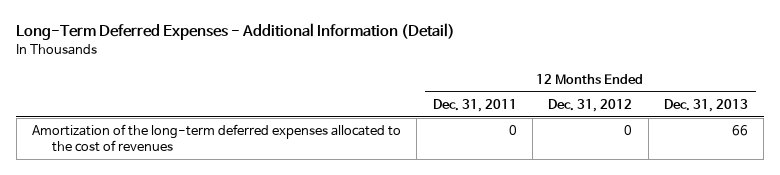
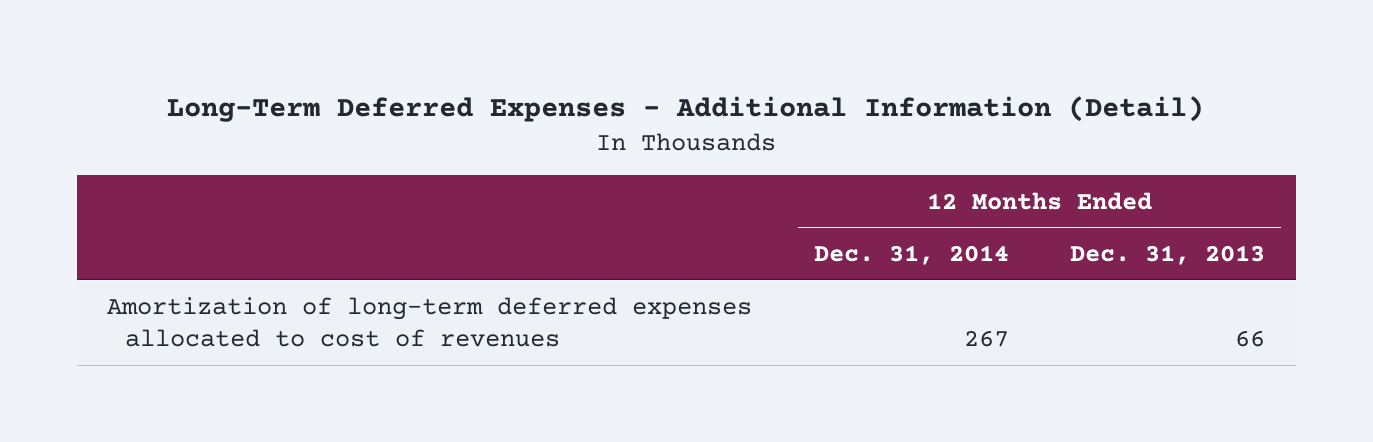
[432,98,517,112] Dec. 31, 2011 -> none
[548,98,633,112] Dec. 31, 2012 -> none
none -> [813,244,1009,265] Dec. 31, 2014
[32,124,402,152] Amortization of the long-term deferred expenses allocated to the cost of revenues -> [107,297,753,348] Amortization of long-term deferred expenses allocated to cost of revenues

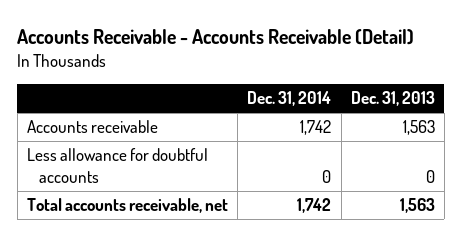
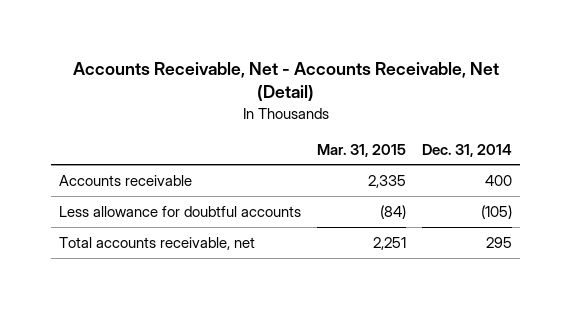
[17,28,415,45] Accounts Receivable - Accounts Receivable (Detail) -> [72,61,499,102] Accounts Receivable, Net - Accounts Receivable, Net (Detail)
[350,91,435,107] Dec. 31, 2013 -> none
none -> [317,143,407,157] Mar. 31, 2015
[300,120,332,136] 1,742 -> [485,174,513,186] 400
[322,170,332,184] 0 -> [481,204,513,219] (105)
[297,198,332,214] 1,742 -> [486,236,513,248] 295

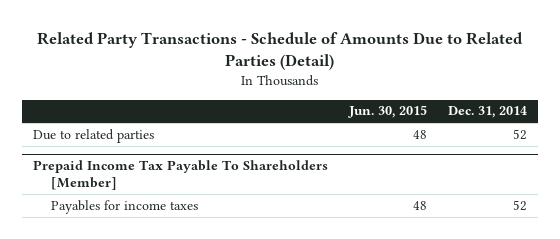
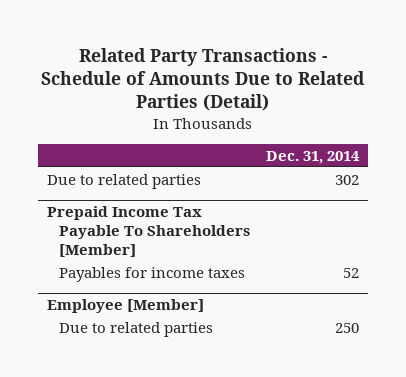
[348,105,428,119] Jun. 30, 2015 -> none
[513,128,528,140] 52 -> [335,174,360,185] 302
none -> [46,299,204,314] Employee [Member]
none -> [58,321,213,337] Due to related parties

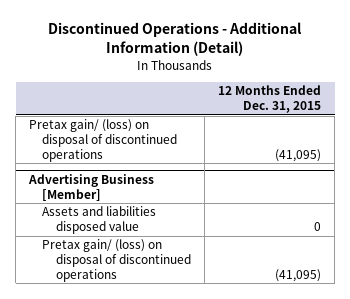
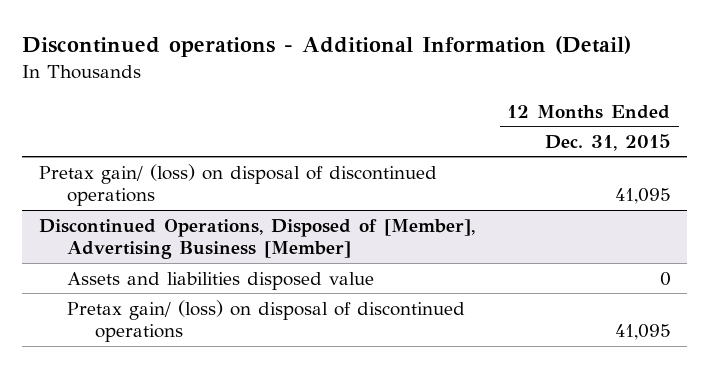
[48,22,303,57] Discontinued Operations - Additional Information (Detail) -> [22,35,632,57] Discontinued operations - Additional Information (Detail)
[28,173,155,201] Advertising Business [Member] -> none
[274,148,321,162] (41,095) -> [614,188,671,205] 41,095
none -> [38,218,475,260] Discontinued Operations, Disposed of [Member], Advertising Business [Member]
[274,268,321,282] (41,095) -> [614,324,671,341] 41,095

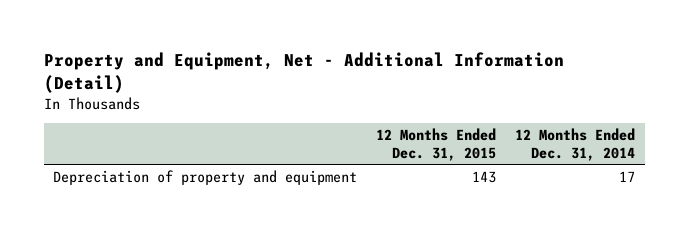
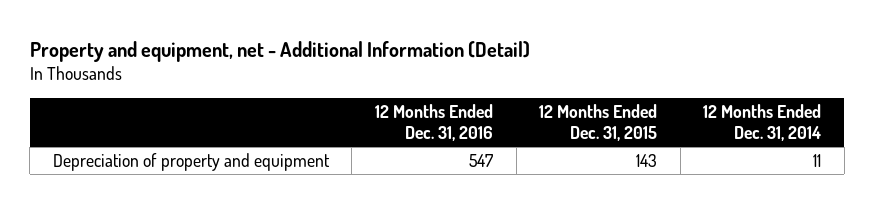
[43,52,564,94] Property and Equipment, Net - Additional Information (Detail) -> [29,40,530,62] Property and equipment, net - Additional Information (Detail)
none -> [374,103,493,142] 12 Months Ended Dec. 31, 2016
[619,170,636,182] 17 -> [813,153,822,167] 11

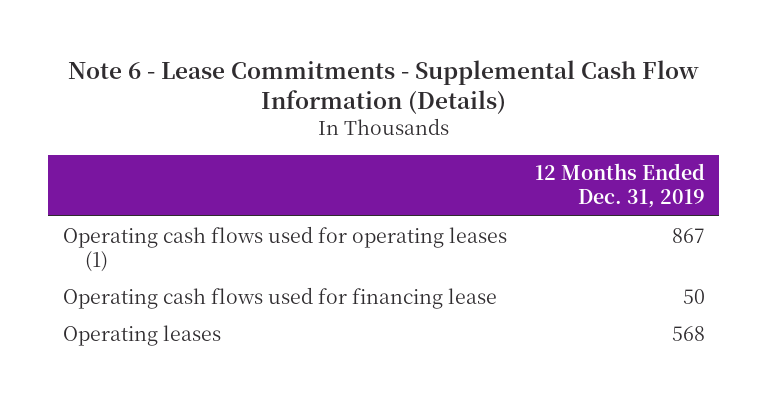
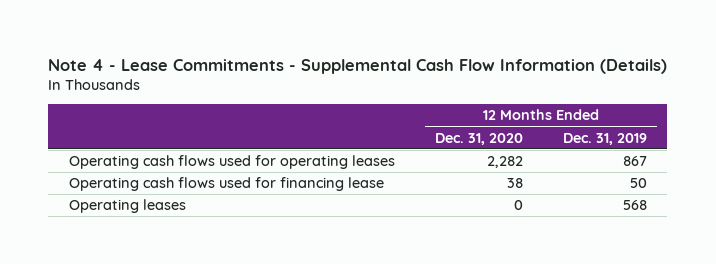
[67,59,699,114] Note 6 - Lease Commitments - Supplemental Cash Flow Information (Details) -> [48,58,668,74] Note 4 - Lease Commitments - Supplemental Cash Flow Information (Details)
none -> [434,132,523,145] Dec. 31, 2020
[62,225,507,272] Operating cash flows used for operating leases (1) -> [68,155,395,170] Operating cash flows used for operating leases

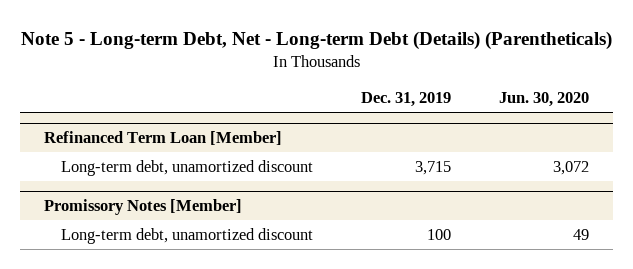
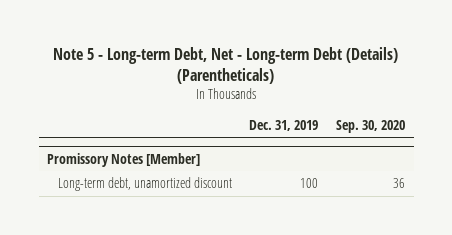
[499,92,590,108] Jun. 30, 2020 -> none
none -> [335,119,405,133] Sep. 30, 2020
[43,131,282,146] Refinanced Term Loan [Member] -> none
[60,159,313,176] Long-term debt, unamortized discount -> none

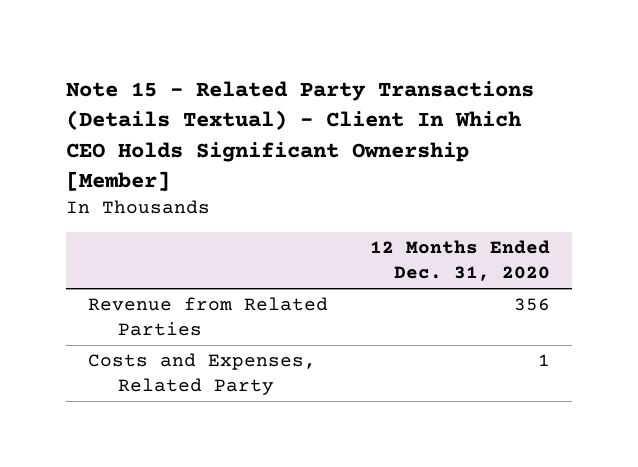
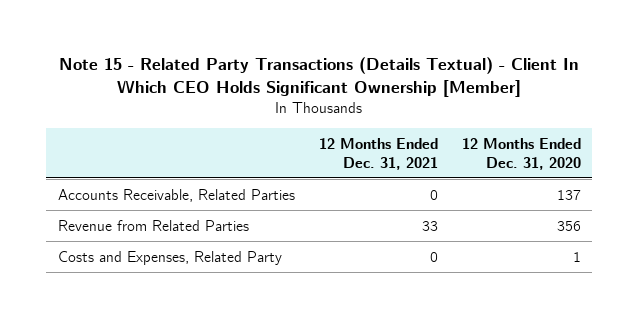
none -> [318,137,438,170] 12 Months Ended Dec. 31, 2021
none -> [58,188,296,202] Accounts Receivable, Related Parties

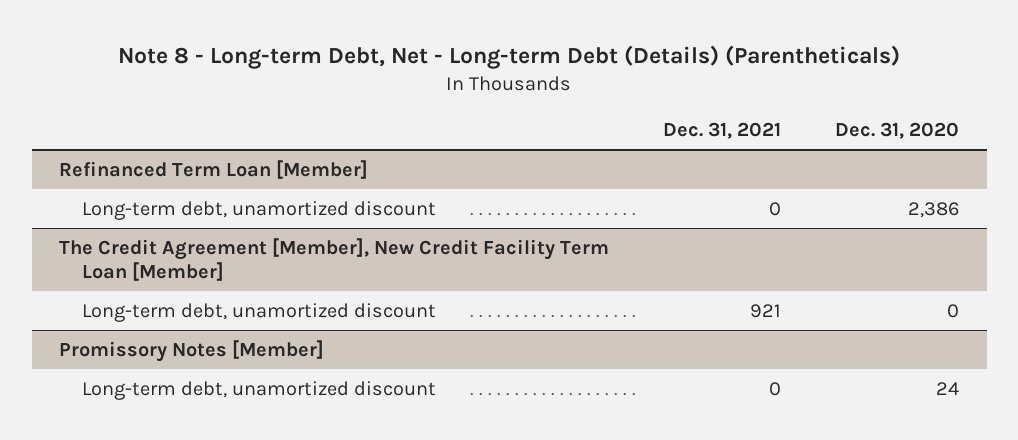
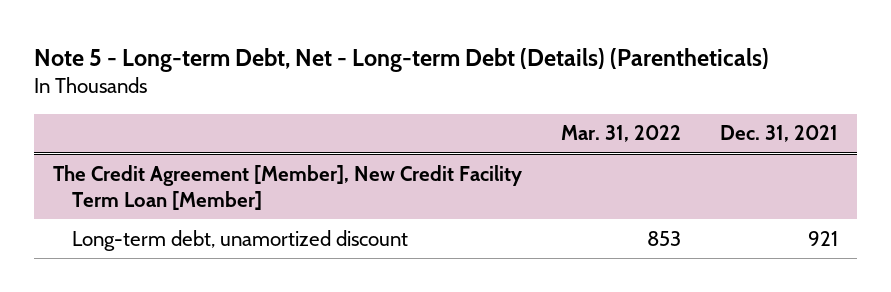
[118,45,901,70] Note 8 - Long-term Debt, Net - Long-term Debt (Details) (Parentheticals) -> [34,47,770,72] Note 5 - Long-term Debt, Net - Long-term Debt (Details) (Parentheticals)
[835,122,960,140] Dec. 31, 2020 -> none
none -> [561,125,682,143] Mar. 31, 2022
[58,159,368,179] Refinanced Term Loan [Member] -> none
[81,200,436,220] Long-term debt, unamortized discount -> none
[58,339,324,362] Promissory Notes [Member] -> none
[81,380,436,400] Long-term debt, unamortized discount -> none

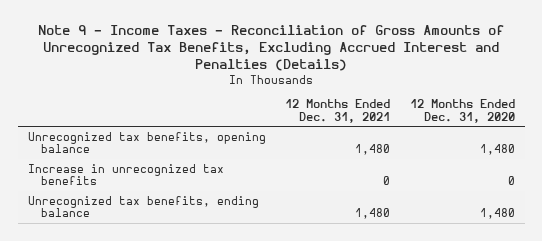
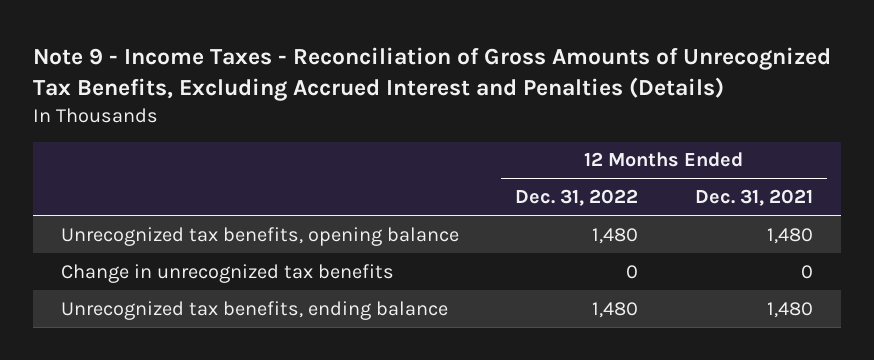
[409,99,515,123] 12 Months Ended Dec. 31, 2020 -> none
none -> [515,189,639,207] Dec. 31, 2022
[27,163,224,186] Increase in unrecognized tax benefits -> [60,263,394,283] Change in unrecognized tax benefits

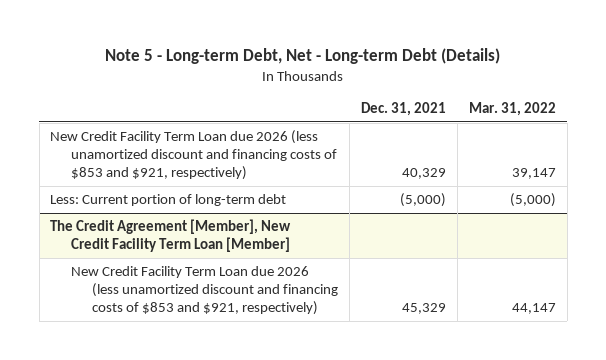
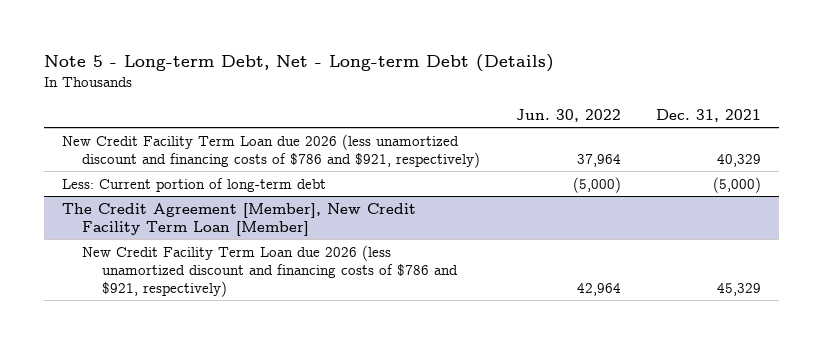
[468,102,556,117] Mar. 31, 2022 -> none
none -> [515,108,621,122] Jun. 30, 2022
[50,130,338,181] New Credit Facility Term Loan due 2026 (less unamortized discount and financing costs of $853 and $921, respectively) -> [61,133,480,168] New Credit Facility Term Loan due 2026 (less unamortized discount and financing costs of $786 and $921, respectively)
[71,266,339,316] New Credit Facility Term Loan due 2026 (less unamortized discount and financing costs of $853 and $921, respectively) -> [81,244,458,297] New Credit Facility Term Loan due 2026 (less unamortized discount and financing costs of $786 and $921, respectively)

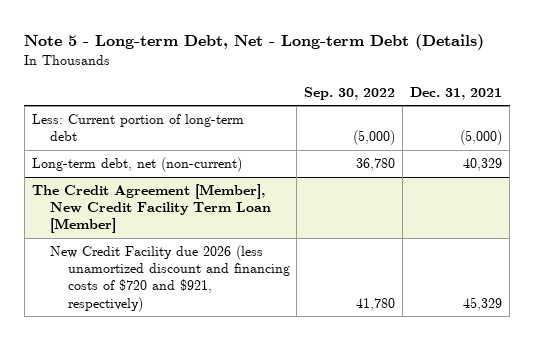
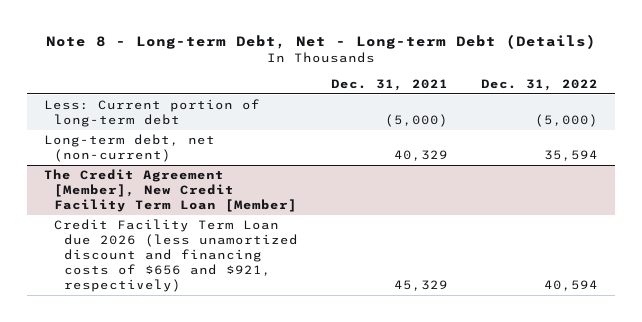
[24,33,485,50] Note 5 - Long-term Debt, Net - Long-term Debt (Details) -> [46,33,597,49] Note 8 - Long-term Debt, Net - Long-term Debt (Details)
[304,86,396,100] Sep. 30, 2022 -> none
none -> [481,78,599,91] Dec. 31, 2022
[49,245,290,312] New Credit Facility due 2026 (less unamortized discount and financing costs of $720 and $921, respectively) -> [53,219,299,293] Credit Facility Term Loan due 2026 (less unamortized discount and financing costs of $656 and $921, respectively)

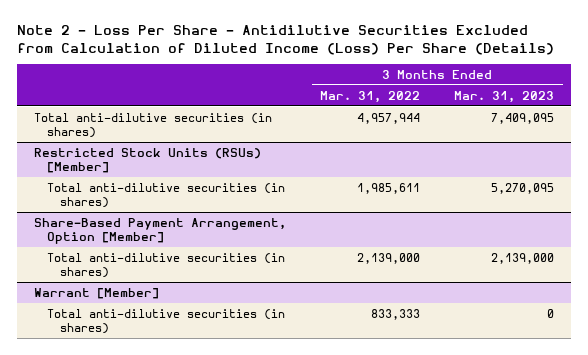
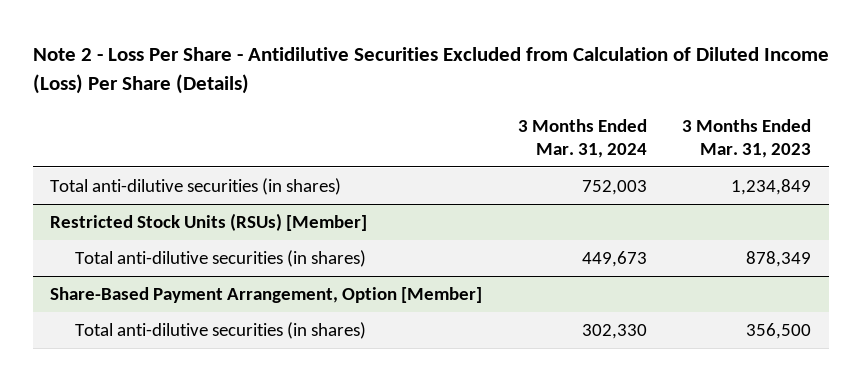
[320,90,421,103] Mar. 31, 2022 -> none
none -> [517,119,647,158] 3 Months Ended Mar. 31, 2024
[491,112,555,124] 7,409,095 -> [731,178,812,195] 1,234,849
[491,182,555,194] 5,270,095 -> [746,250,812,267] 878,349
[34,287,160,299] Warrant [Member] -> none
[47,308,286,335] Total anti-dilutive securities (in shares) -> none
[491,252,555,264] 2,139,000 -> [746,322,812,339] 356,500

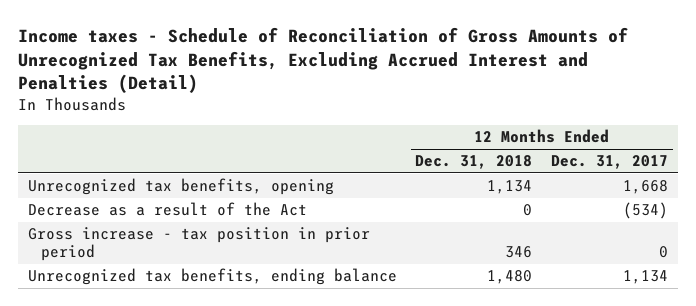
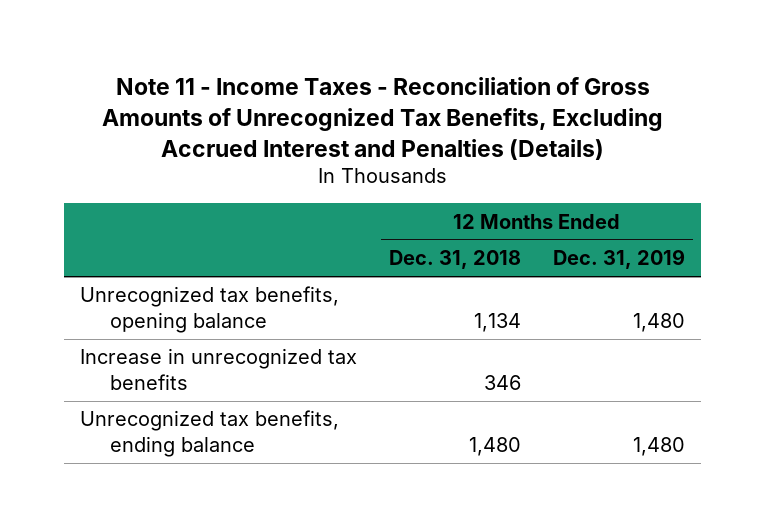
[18,26,629,94] Income taxes - Schedule of Reconciliation of Gross Amounts of Unrecognized Tax Benefits, Excluding Accrued Interest and Penalties (Detail) -> [101,76,663,160] Note 11 - Income Taxes - Reconciliation of Gross Amounts of Unrecognized Tax Benefits, Excluding Accrued Interest and Penalties (Details)
[551,155,669,170] Dec. 31, 2017 -> none
none -> [553,249,686,270] Dec. 31, 2019
[27,202,307,217] Decrease as a result of the Act -> none
[27,178,334,196] Unrecognized tax benefits, opening -> [80,286,340,333] Unrecognized tax benefits, opening balance
[27,227,370,262] Gross increase - tax position in prior period -> [80,348,358,390] Increase in unrecognized tax benefits

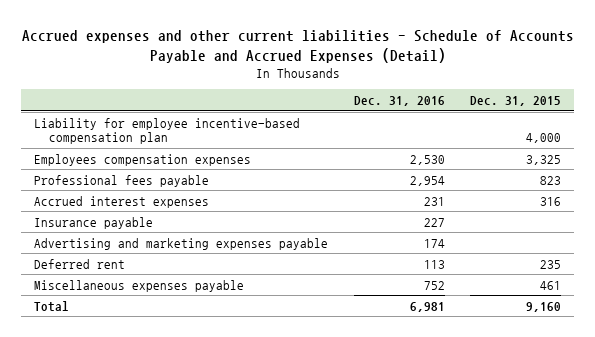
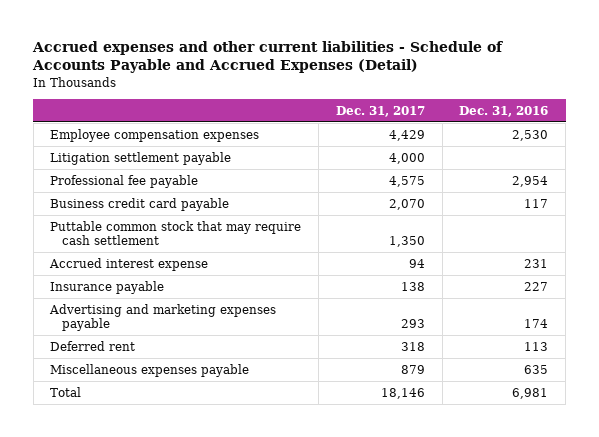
[470,96,562,107] Dec. 31, 2015 -> none
none -> [335,105,425,117] Dec. 31, 2017
[33,117,300,145] Liability for employee incentive-based compensation plan -> none
[33,153,251,166] Employees compensation expenses -> [50,128,260,142] Employee compensation expenses
none -> [50,151,232,165] Litigation settlement payable
[33,174,209,187] Professional fees payable -> [50,174,199,188] Professional fee payable
none -> [50,197,230,211] Business credit card payable
none -> [50,220,302,246] Puttable common stock that may require cash settlement
[33,195,209,208] Accrued interest expenses -> [49,257,209,271] Accrued interest expense
[423,280,445,290] 752 -> [524,364,549,374] 635

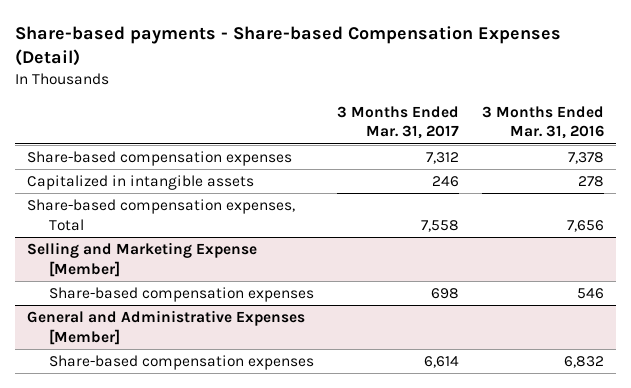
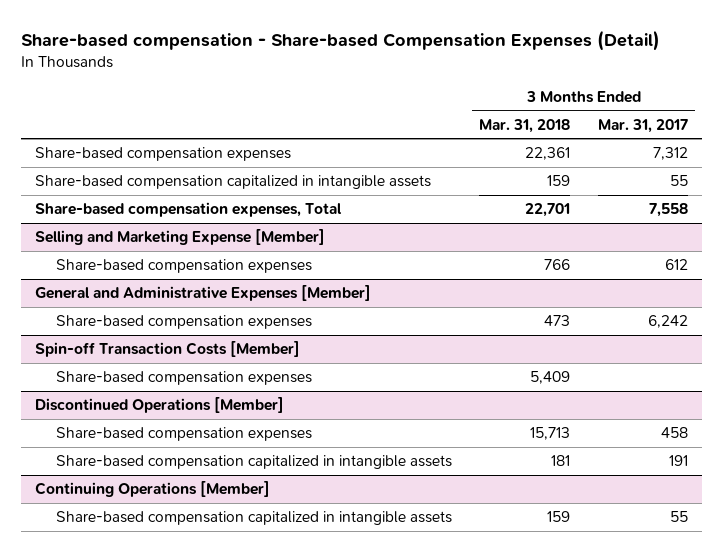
[15,26,562,67] Share-based payments - Share-based Compensation Expenses (Detail) -> [21,29,661,51] Share-based compensation - Share-based Compensation Expenses (Detail)
[482,105,605,140] 3 Months Ended Mar. 31, 2016 -> none
none -> [479,118,571,133] Mar. 31, 2018
[26,175,254,191] Capitalized in intangible assets -> [35,175,432,190] Share-based compensation capitalized in intangible assets
[432,176,460,188] 246 -> [670,175,689,187] 55
[431,288,460,300] 698 -> [665,259,689,271] 612
[424,356,460,369] 6,614 -> [648,315,689,329] 6,242
none -> [35,341,301,358] Spin-off Transaction Costs [Member]
none -> [55,371,312,386] Share-based compensation expenses
none -> [35,397,285,414] Discontinued Operations [Member]
none -> [55,427,312,442] Share-based compensation expenses
none -> [55,455,452,470] Share-based compensation capitalized in intangible assets
none -> [35,481,271,498] Continuing Operations [Member]
none -> [55,511,452,526] Share-based compensation capitalized in intangible assets

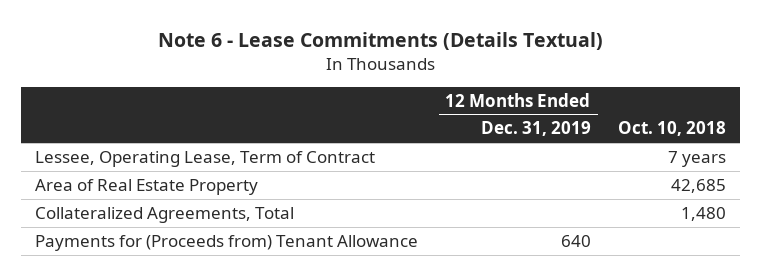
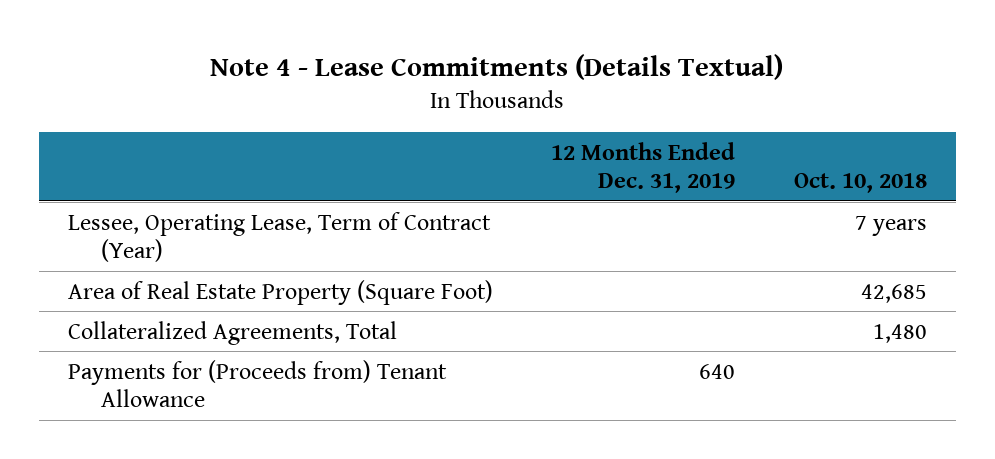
[157,32,603,51] Note 6 - Lease Commitments (Details Textual) -> [210,54,784,81] Note 4 - Lease Commitments (Details Textual)
[34,150,375,167] Lessee, Operating Lease, Term of Contract -> [68,211,492,263] Lessee, Operating Lease, Term of Contract (Year)
[34,178,258,195] Area of Real Estate Property -> [68,279,494,305] Area of Real Estate Property (Square Foot)

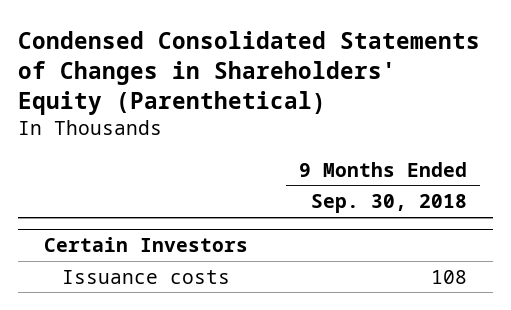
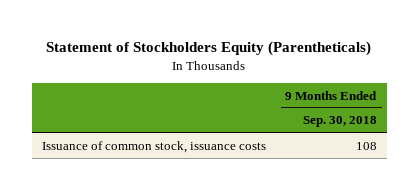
[18,30,481,115] Condensed Consolidated Statements of Changes in Shareholders' Equity (Parenthetical) -> [46,41,372,57] Statement of Stockholders Equity (Parentheticals)
[44,236,249,252] Certain Investors -> none
[62,269,231,284] Issuance costs -> [41,140,266,153] Issuance of common stock, issuance costs

